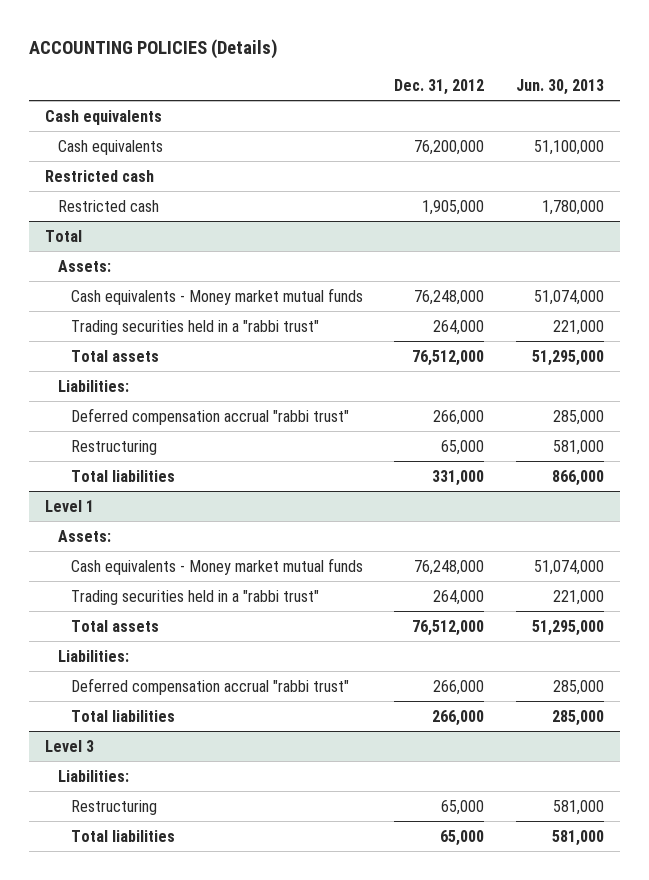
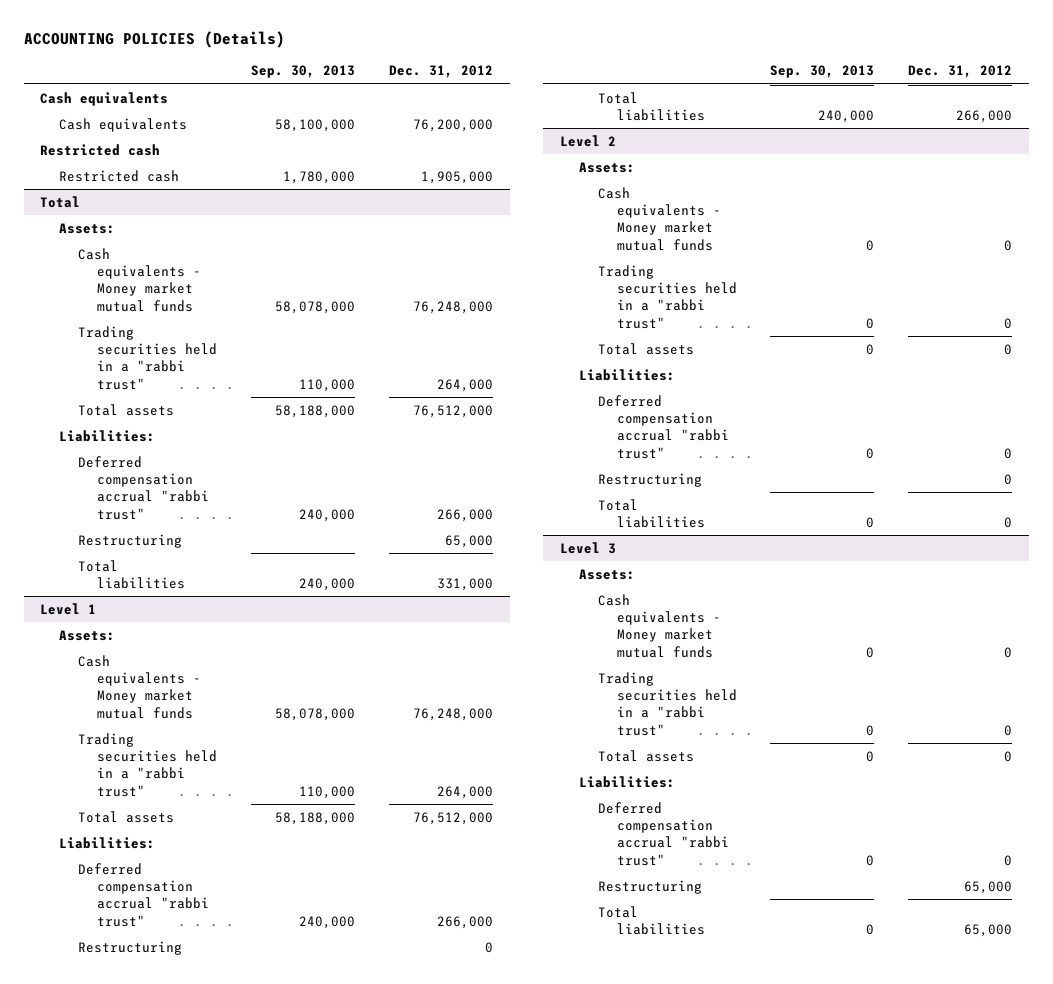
[516,78,605,95] Jun. 30, 2013 -> none
none -> [250,65,355,79] Sep. 30, 2013
none -> [78,940,183,955] Restructuring
none -> [559,134,616,147] Level 2
none -> [578,161,635,173] Assets:
none -> [597,186,721,251] Cash equivalents - Money market mutual funds
none -> [597,264,737,329] Trading securities held in a "rabbi trust"
none -> [597,342,694,355] Total assets
none -> [578,368,675,381] Liabilities:
none -> [597,394,729,459] Deferred compensation accrual "rabbi trust"
none -> [597,472,702,487] Restructuring
none -> [597,498,705,529] Total liabilities
none -> [578,568,635,580] Assets:
none -> [597,593,721,658] Cash equivalents - Money market mutual funds
none -> [597,671,737,736] Trading securities held in a "rabbi trust"
none -> [597,749,694,762] Total assets
none -> [597,801,729,866] Deferred compensation accrual "rabbi trust"

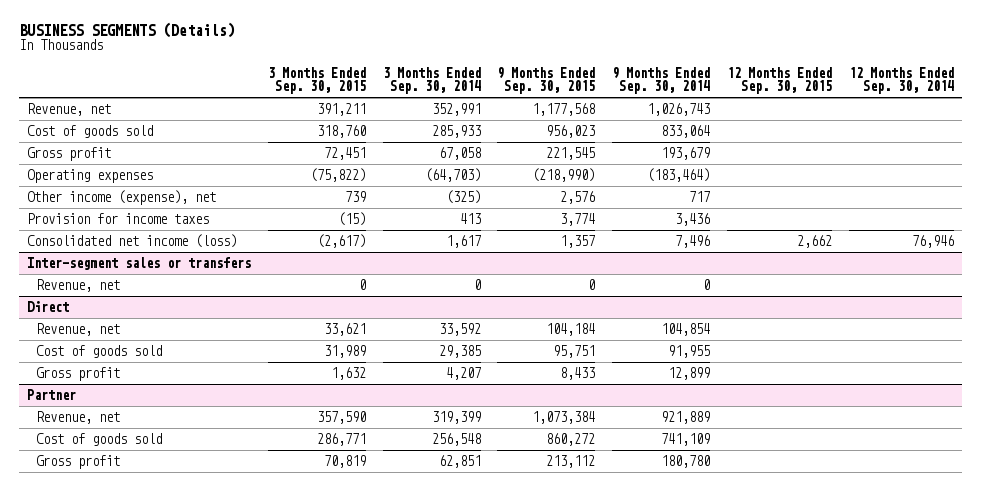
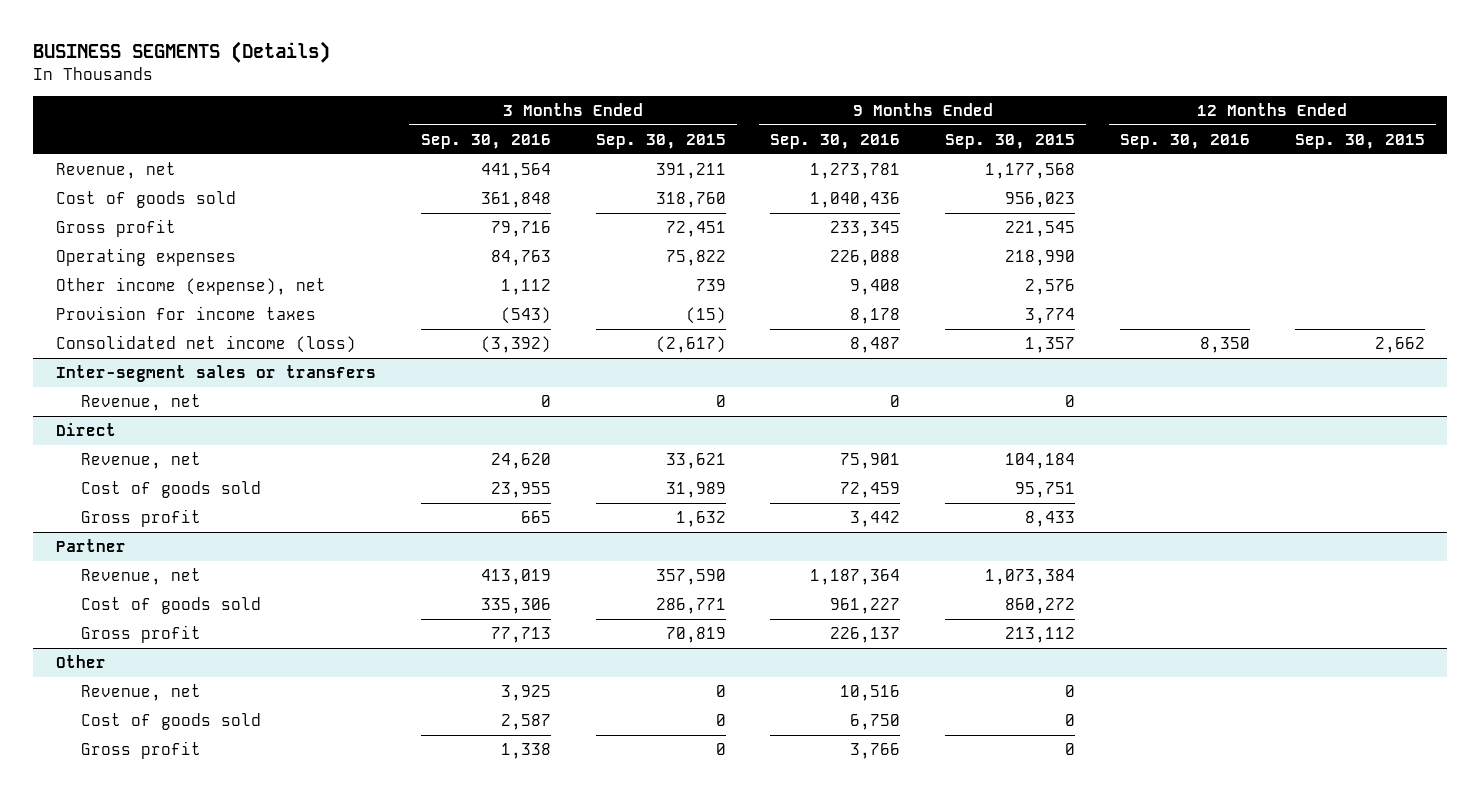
[382,66,481,95] 3 Months Ended Sep. 30, 2014 -> none
[612,66,711,95] 9 Months Ended Sep. 30, 2014 -> none
[849,66,955,95] 12 Months Ended Sep. 30, 2014 -> none
none -> [420,133,551,149] Sep. 30, 2016
none -> [770,133,901,149] Sep. 30, 2016
none -> [1119,133,1250,149] Sep. 30, 2016
[309,168,366,183] (75,822) -> [665,250,726,267] 75,822
[532,168,596,183] (218,990) -> [1005,250,1076,267] 218,990
none -> [55,655,106,669] Other
none -> [80,684,201,702] Revenue, net
none -> [80,713,261,731] Cost of goods sold
none -> [80,741,201,760] Gross profit

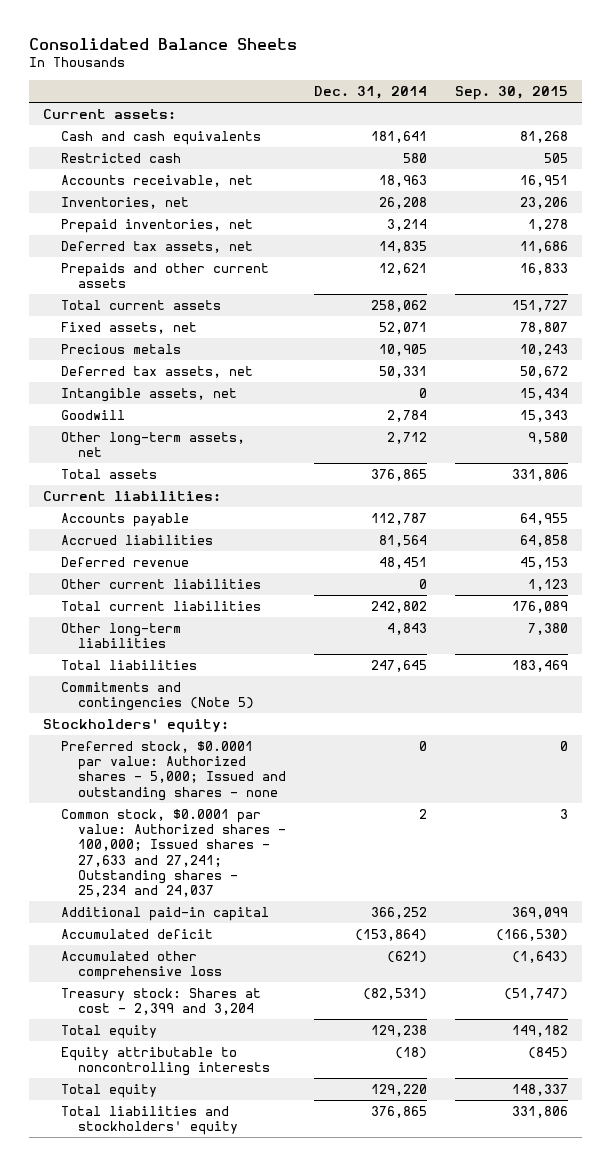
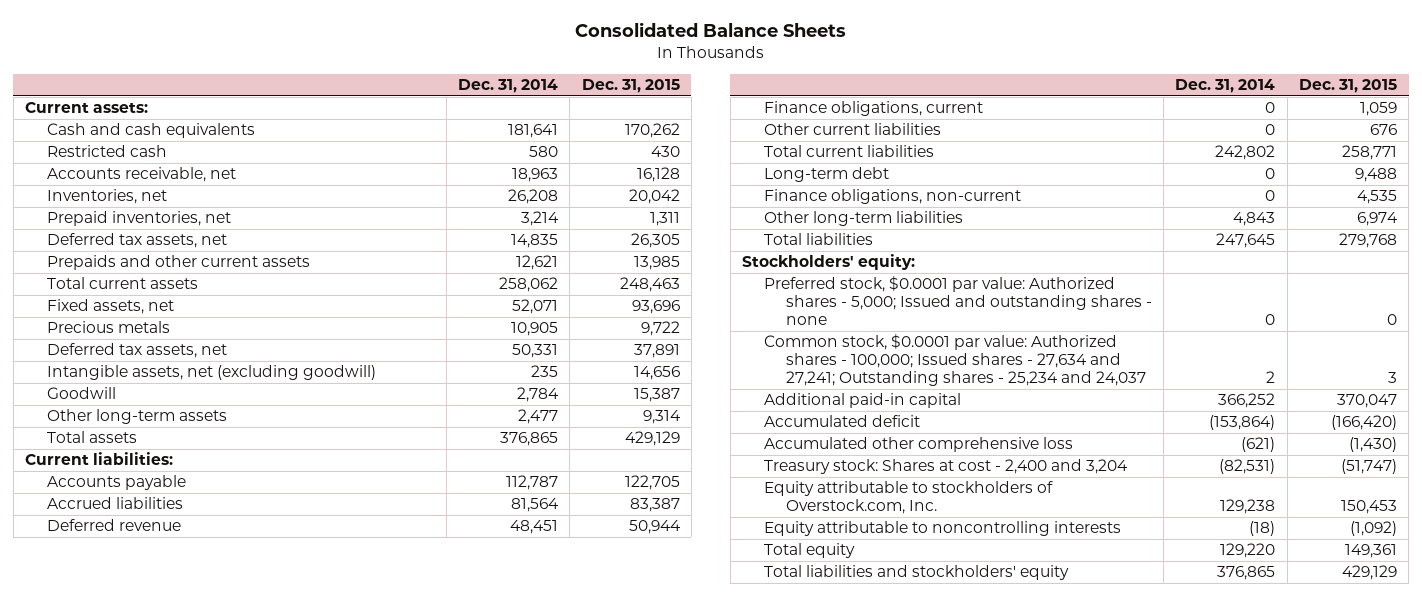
[455,86,569,101] Sep. 30, 2015 -> none
none -> [581,79,680,94] Dec. 31, 2015
[60,387,237,402] Intangible assets, net -> [46,365,376,381] Intangible assets, net (excluding goodwill)
[419,387,428,398] 0 -> [531,365,559,378] 235
[60,431,245,458] Other long-term assets, net -> [46,409,227,425] Other long-term assets
[387,431,428,444] 2,712 -> [518,409,559,425] 2,477
none -> [763,101,983,117] Finance obligations, current
none -> [763,167,889,183] Long-term debt
none -> [763,189,1021,205] Finance obligations, non-current
[60,681,255,712] Commitments and contingencies (Note 5) -> none
[60,808,287,898] Common stock, $0.0001 par value: Authorized shares - 100,000; Issued shares - 27,633 and 27,241; Outstanding shares - 25,234 and 24,037 -> [763,334,1146,387] Common stock, $0.0001 par value: Authorized shares - 100,000; Issued shares - 27,634 and 27,241; Outstanding shares - 25,234 and 24,037
[60,987,261,1016] Treasury stock: Shares at cost - 2,399 and 3,204 -> [763,459,1128,475] Treasury stock: Shares at cost - 2,400 and 3,204
[60,1024,157,1039] Total equity -> [763,481,1053,515] Equity attributable to stockholders of Overstock.com, Inc.

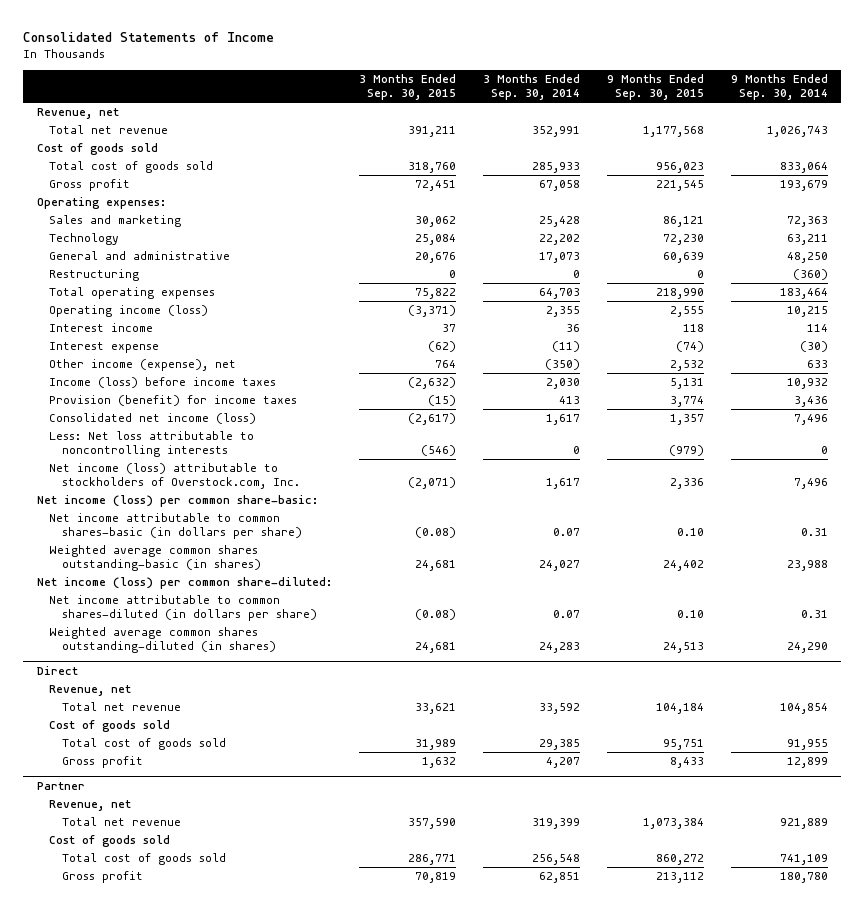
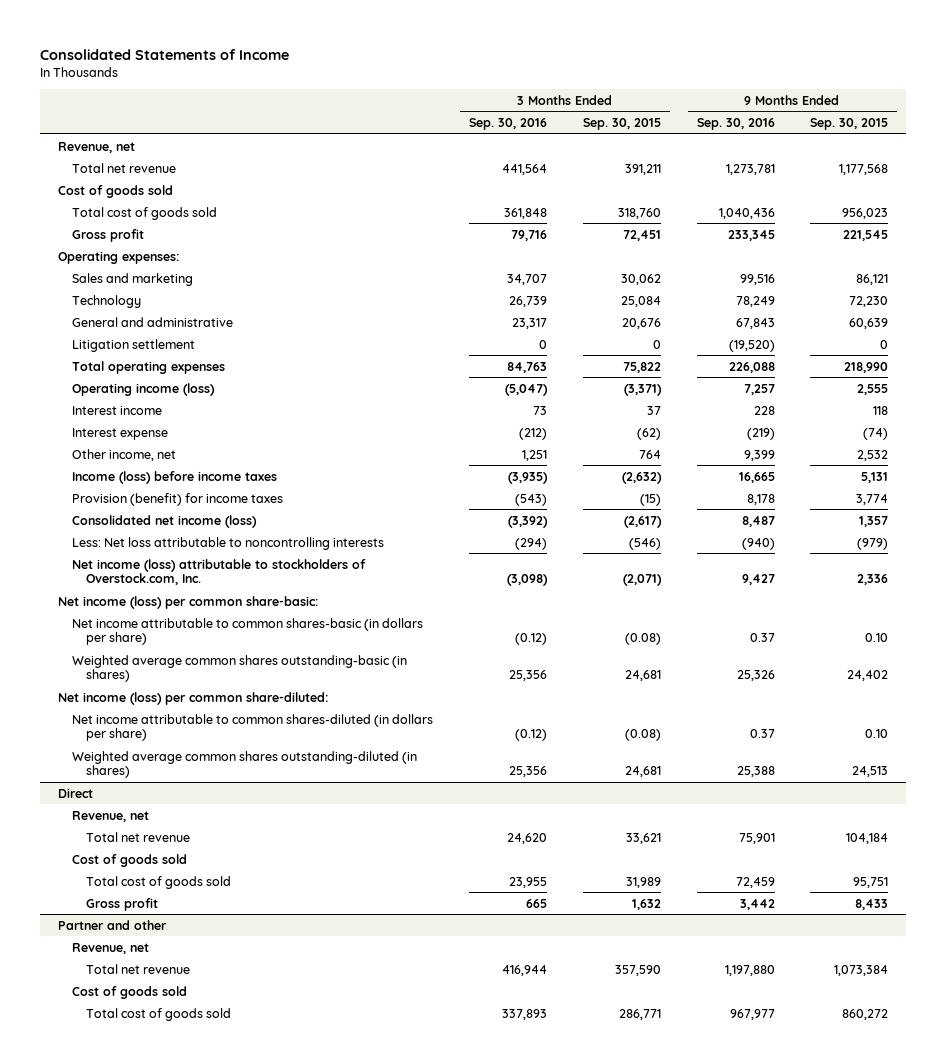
[482,74,580,101] 3 Months Ended Sep. 30, 2014 -> none
[730,74,828,101] 9 Months Ended Sep. 30, 2014 -> none
none -> [469,118,548,131] Sep. 30, 2016
none -> [696,118,775,131] Sep. 30, 2016
[49,269,140,282] Restructuring -> none
none -> [72,338,196,352] Litigation settlement
[49,359,237,372] Other income (expense), net -> [72,448,177,461] Other income, net
[36,782,85,791] Partner -> none
none -> [58,919,168,930] Partner and other
[62,871,144,884] Gross profit -> none

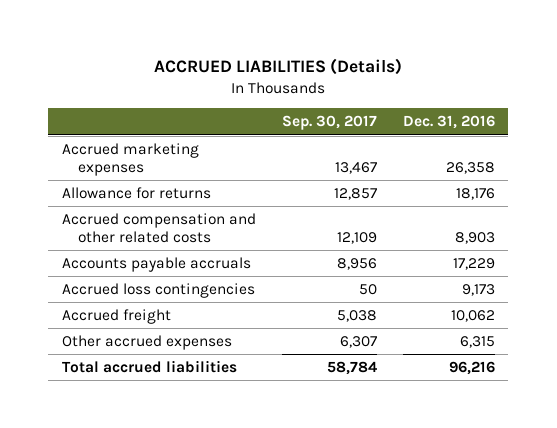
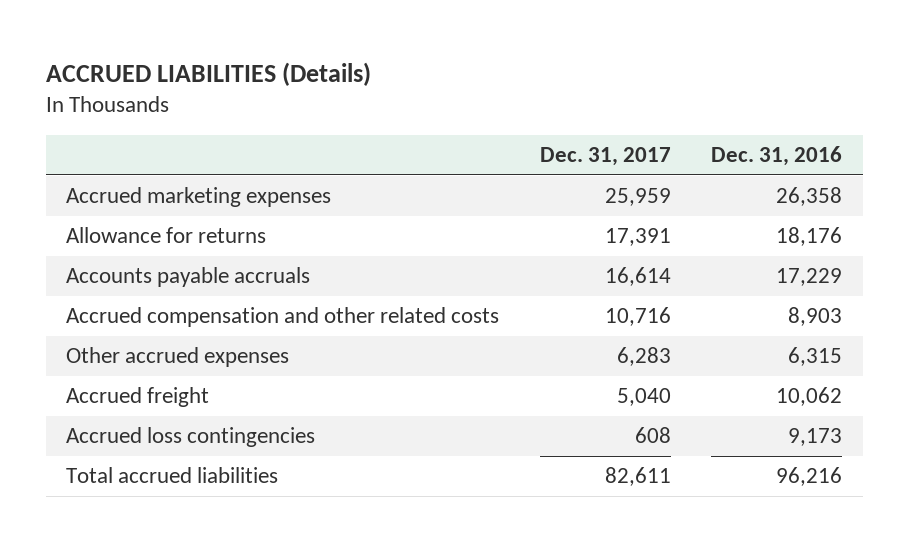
[281,115,377,131] Sep. 30, 2017 -> none
none -> [539,147,671,167] Dec. 31, 2017
[61,212,256,243] Accrued compensation and other related costs -> [66,307,500,328] Accrued compensation and other related costs
[61,308,171,324] Accrued freight -> [66,387,210,408] Accrued freight
[61,282,255,298] Accrued loss contingencies -> [66,427,316,448] Accrued loss contingencies

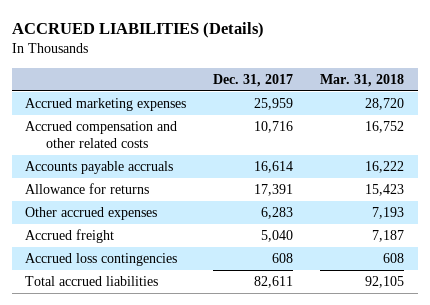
[711,146,843,167] Dec. 31, 2016 -> none
none -> [320,73,405,87] Mar. 31, 2018
[66,267,311,288] Accounts payable accruals -> [25,161,174,175] Accounts payable accruals
[66,227,267,244] Allowance for returns -> [25,183,150,195] Allowance for returns

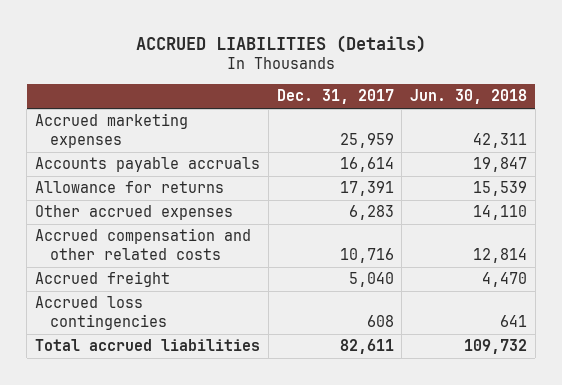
[320,73,405,87] Mar. 31, 2018 -> none
none -> [410,89,528,105] Jun. 30, 2018
[25,121,178,149] Accrued compensation and other related costs -> [35,228,252,260] Accrued compensation and other related costs

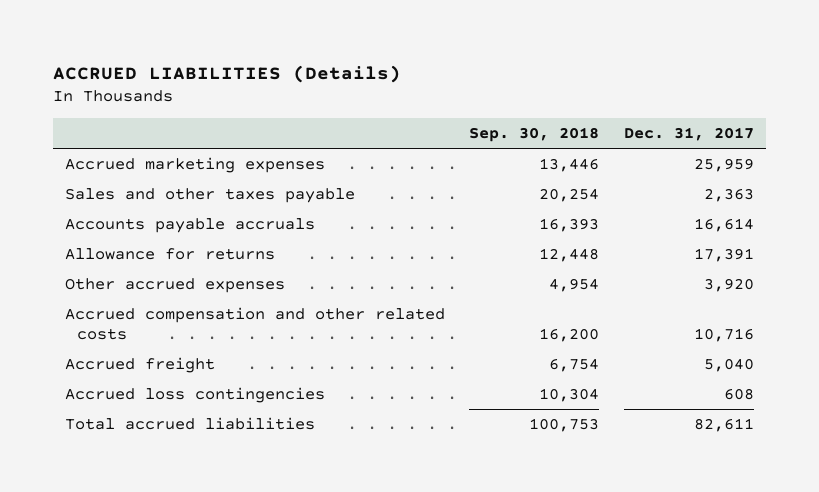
[410,89,528,105] Jun. 30, 2018 -> none
none -> [469,127,600,143] Sep. 30, 2018
none -> [64,187,355,203] Sales and other taxes payable
[348,205,394,221] 6,283 -> [703,277,754,292] 3,920

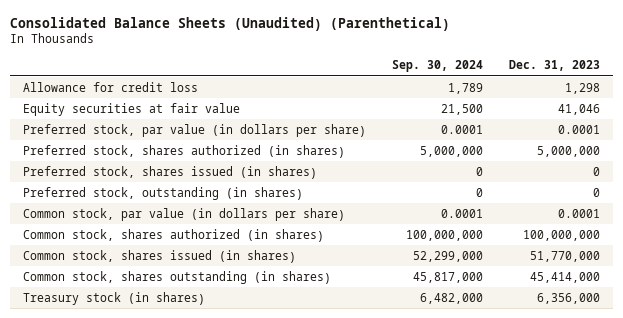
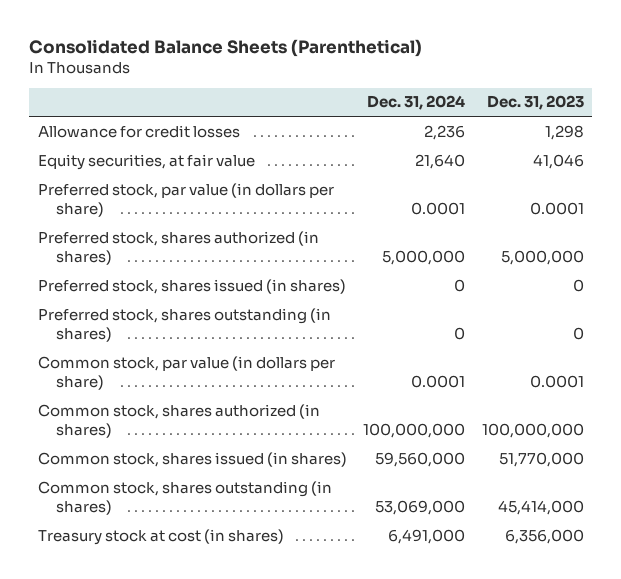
[10,16,451,31] Consolidated Balance Sheets (Unaudited) (Parenthetical) -> [29,38,423,57] Consolidated Balance Sheets (Parenthetical)
[391,60,483,73] Sep. 30, 2024 -> none
none -> [367,95,466,111] Dec. 31, 2024
[22,81,198,92] Allowance for credit loss -> [37,124,240,138] Allowance for credit losses
[22,102,240,116] Equity securities at fair value -> [37,153,255,170] Equity securities, at fair value
[22,186,303,200] Preferred stock, outstanding (in shares) -> [37,307,331,342] Preferred stock, shares outstanding (in shares)
[22,291,205,305] Treasury stock (in shares) -> [37,528,284,545] Treasury stock at cost (in shares)

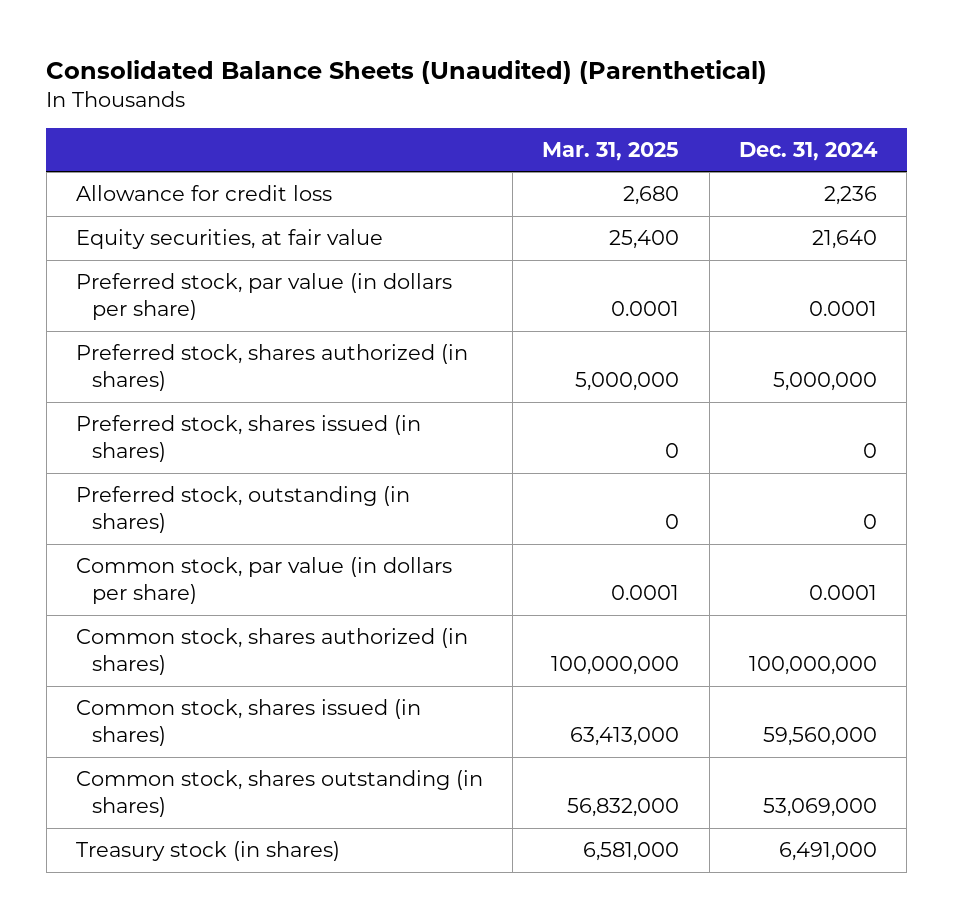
[29,38,423,57] Consolidated Balance Sheets (Parenthetical) -> [46,59,768,84] Consolidated Balance Sheets (Unaudited) (Parenthetical)
[486,95,584,111] Dec. 31, 2023 -> none
none -> [542,141,680,161] Mar. 31, 2025
[37,124,240,138] Allowance for credit losses -> [75,185,332,202] Allowance for credit loss
[37,307,331,342] Preferred stock, shares outstanding (in shares) -> [75,486,410,534] Preferred stock, outstanding (in shares)
[37,528,284,545] Treasury stock at cost (in shares) -> [75,841,340,862] Treasury stock (in shares)

